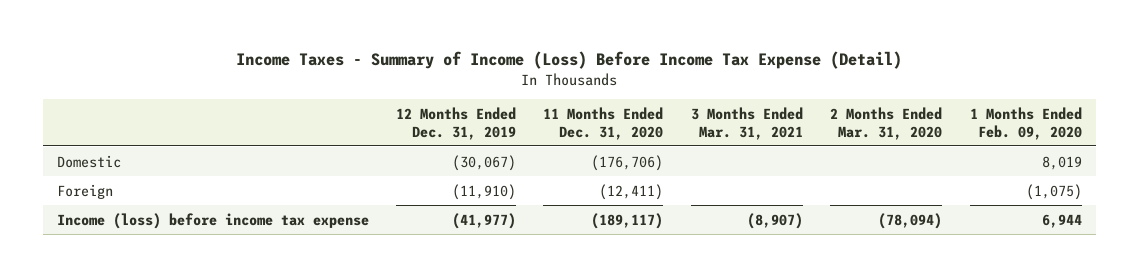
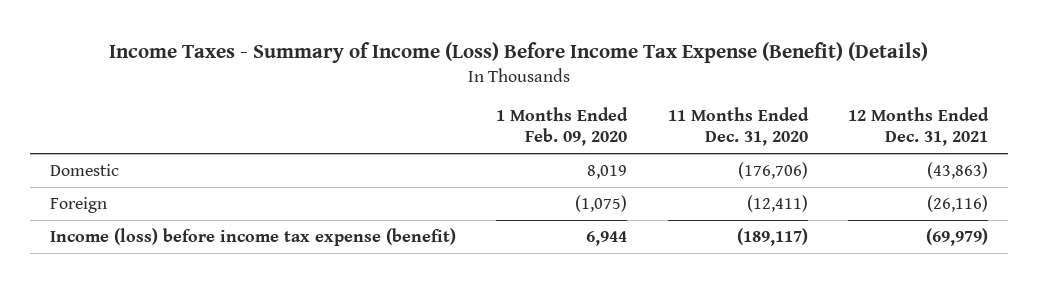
[236,51,903,70] Income Taxes - Summary of Income (Loss) Before Income Tax Expense (Detail) -> [109,41,929,63] Income Taxes - Summary of Income (Loss) Before Income Tax Expense (Benefit) (Details)
[396,106,517,140] 12 Months Ended Dec. 31, 2019 -> none
[690,106,803,140] 3 Months Ended Mar. 31, 2021 -> none
[830,106,943,140] 2 Months Ended Mar. 31, 2020 -> none
none -> [847,107,989,146] 12 Months Ended Dec. 31, 2021
[56,212,369,229] Income (loss) before income tax expense -> [50,228,457,247] Income (loss) before income tax expense (benefit)

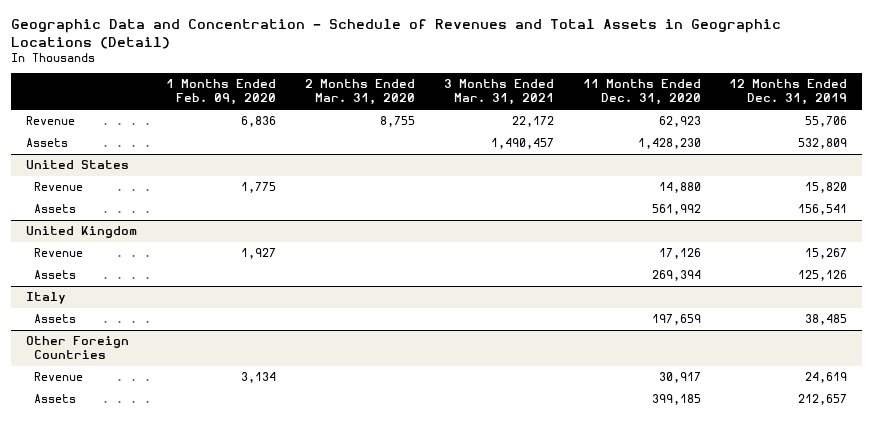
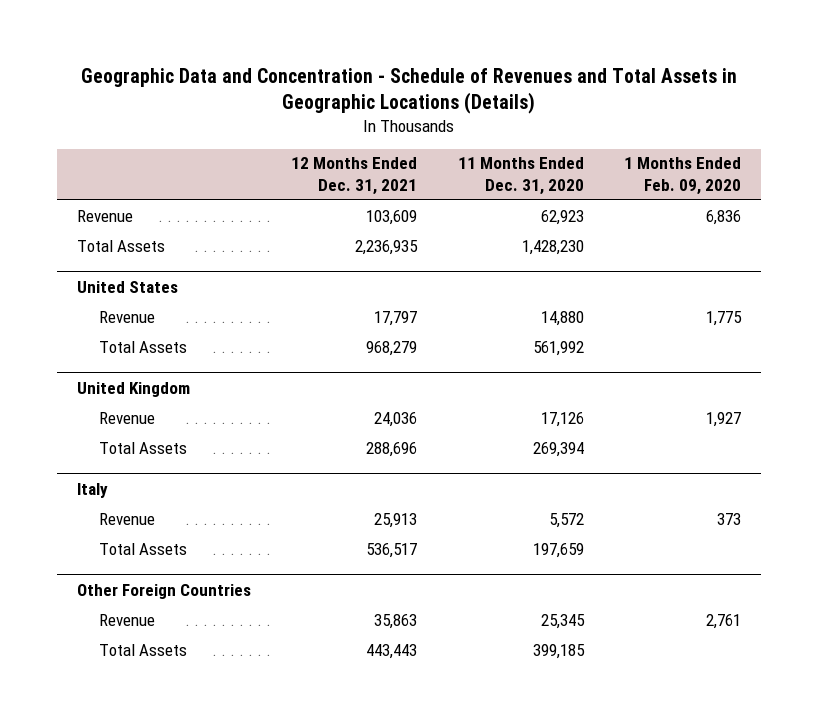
[11,18,782,49] Geographic Data and Concentration - Schedule of Revenues and Total Assets in Geographic Locations (Detail) -> [81,68,738,115] Geographic Data and Concentration - Schedule of Revenues and Total Assets in Geographic Locations (Details)
[304,79,415,106] 2 Months Ended Mar. 31, 2020 -> none
[443,79,554,106] 3 Months Ended Mar. 31, 2021 -> none
[729,79,848,106] 12 Months Ended Dec. 31, 2019 -> none
none -> [291,157,418,195] 12 Months Ended Dec. 31, 2021
[25,138,68,148] Assets -> [77,239,166,252] Total Assets
[33,204,76,214] Assets -> [98,340,187,353] Total Assets
[33,270,76,280] Assets -> [98,441,187,454] Total Assets
none -> [98,512,155,525] Revenue
[33,314,76,324] Assets -> [98,542,187,555] Total Assets
[240,372,276,384] 3,134 -> [705,613,741,629] 2,761
[658,372,701,384] 30,917 -> [540,613,585,629] 25,345
[33,394,76,404] Assets -> [98,643,187,656] Total Assets

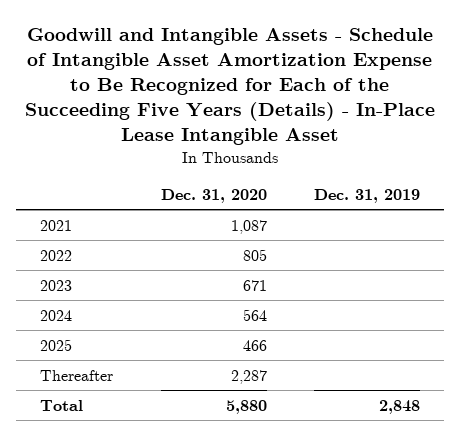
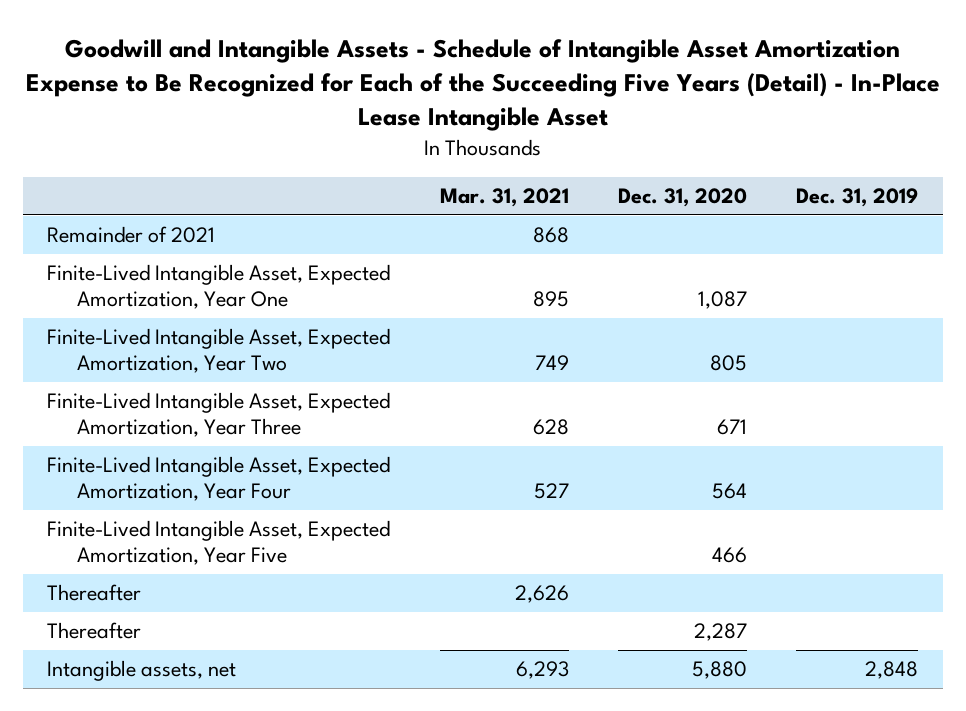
[25,28,436,146] Goodwill and Intangible Assets - Schedule of Intangible Asset Amortization Expense to Be Recognized for Each of the Succeeding Five Years (Details) - In-Place Lease Intangible Asset -> [25,38,940,132] Goodwill and Intangible Assets - Schedule of Intangible Asset Amortization Expense to Be Recognized for Each of the Succeeding Five Years (Detail) - In-Place Lease Intangible Asset
none -> [439,188,569,208] Mar. 31, 2021
none -> [47,226,216,244] Remainder of 2021
[39,219,72,231] 2021 -> [47,264,391,309] Finite-Lived Intangible Asset, Expected Amortization, Year One
[39,249,72,261] 2022 -> [47,328,391,373] Finite-Lived Intangible Asset, Expected Amortization, Year Two
[39,279,72,291] 2023 -> [47,392,391,437] Finite-Lived Intangible Asset, Expected Amortization, Year Three
[39,309,72,321] 2024 -> [47,456,391,501] Finite-Lived Intangible Asset, Expected Amortization, Year Four
[39,338,72,351] 2025 -> [47,520,391,565] Finite-Lived Intangible Asset, Expected Amortization, Year Five
none -> [47,584,142,602] Thereafter
[39,399,83,411] Total -> [47,660,237,682] Intangible assets, net

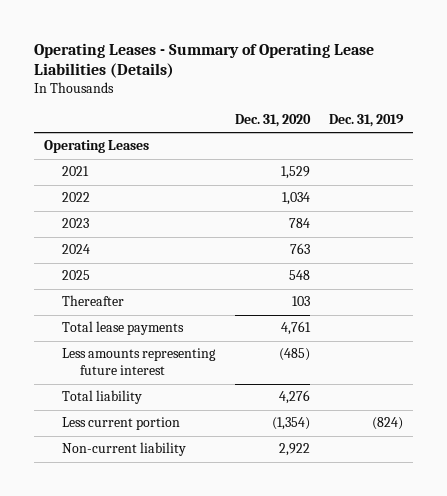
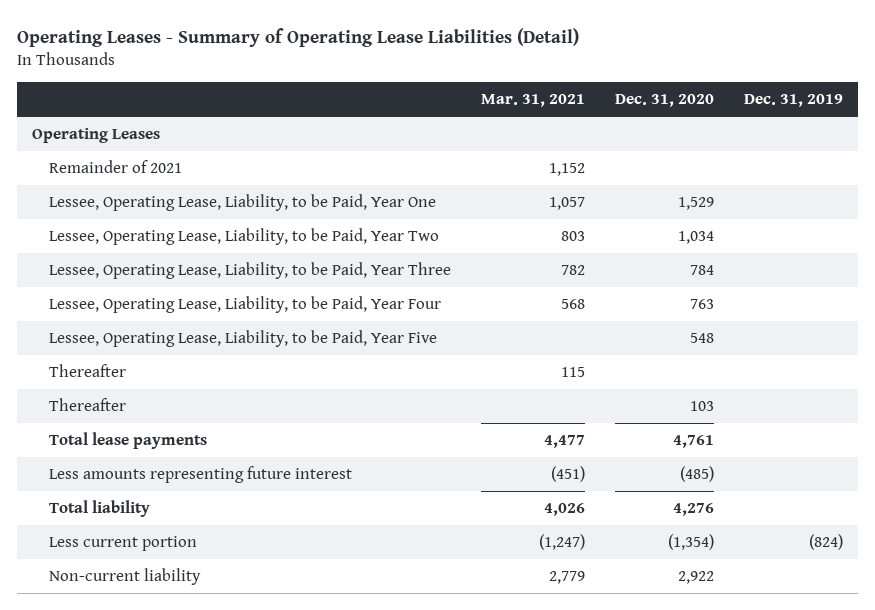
[34,42,375,79] Operating Leases - Summary of Operating Lease Liabilities (Details) -> [16,27,579,47] Operating Leases - Summary of Operating Lease Liabilities (Detail)
none -> [481,94,586,108] Mar. 31, 2021
none -> [49,160,183,174] Remainder of 2021
[62,166,90,177] 2021 -> [49,194,437,212] Lessee, Operating Lease, Liability, to be Paid, Year One
[62,192,91,203] 2022 -> [49,228,440,246] Lessee, Operating Lease, Liability, to be Paid, Year Two
[62,218,90,229] 2023 -> [49,262,452,280] Lessee, Operating Lease, Liability, to be Paid, Year Three
[62,244,91,255] 2024 -> [49,296,442,314] Lessee, Operating Lease, Liability, to be Paid, Year Four
[62,270,91,281] 2025 -> [49,330,438,348] Lessee, Operating Lease, Liability, to be Paid, Year Five
none -> [49,364,127,378] Thereafter

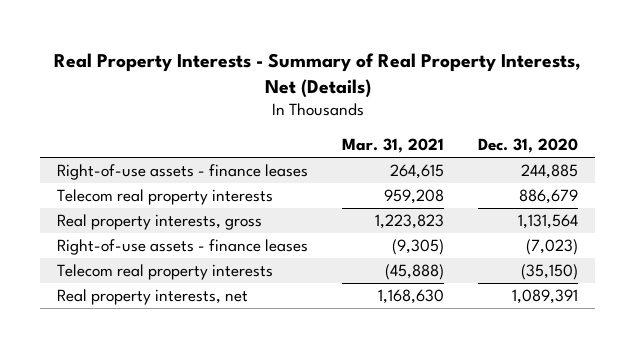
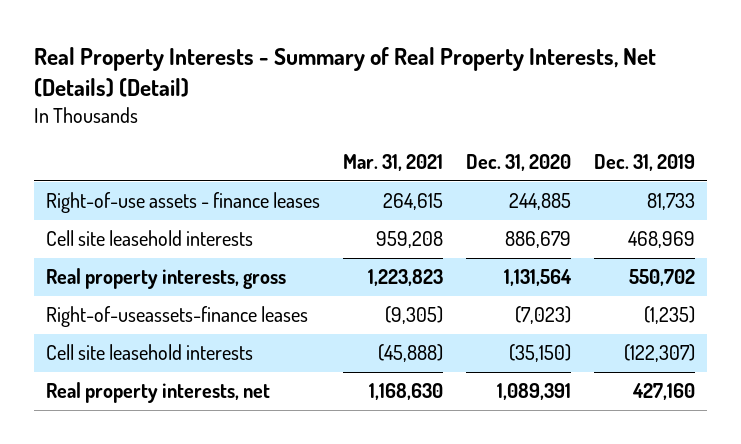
[53,52,581,98] Real Property Interests - Summary of Real Property Interests, Net (Details) -> [34,47,657,98] Real Property Interests - Summary of Real Property Interests, Net (Details) (Detail)
none -> [594,153,696,171] Dec. 31, 2019
[57,188,274,205] Telecom real property interests -> [45,230,253,247] Cell site leasehold interests
[57,238,309,255] Right-of-use assets - finance leases -> [45,306,308,328] Right-of-useassets-finance leases
[57,263,274,280] Telecom real property interests -> [45,344,253,361] Cell site leasehold interests

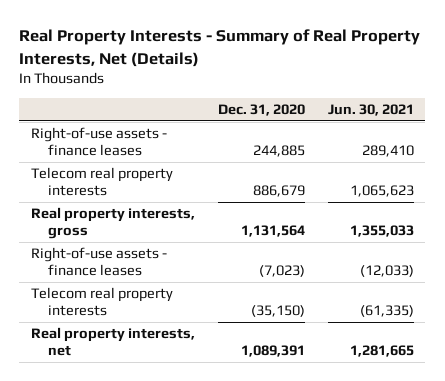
[34,47,657,98] Real Property Interests - Summary of Real Property Interests, Net (Details) (Detail) -> [19,29,421,67] Real Property Interests - Summary of Real Property Interests, Net (Details)
[343,153,444,171] Mar. 31, 2021 -> none
[594,153,696,171] Dec. 31, 2019 -> none
none -> [327,103,414,116] Jun. 30, 2021
[45,230,253,247] Cell site leasehold interests -> [30,167,173,197] Telecom real property interests
[45,306,308,328] Right-of-useassets-finance leases -> [30,247,167,277] Right-of-use assets - finance leases
[45,344,253,361] Cell site leasehold interests -> [30,287,173,317] Telecom real property interests

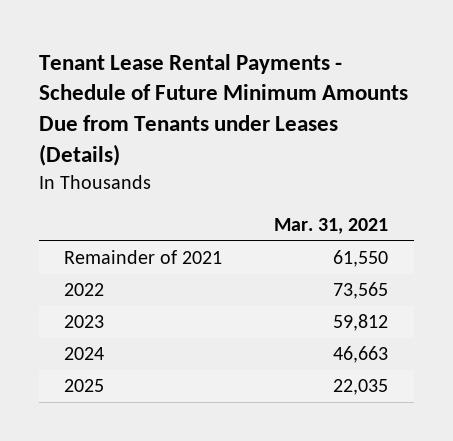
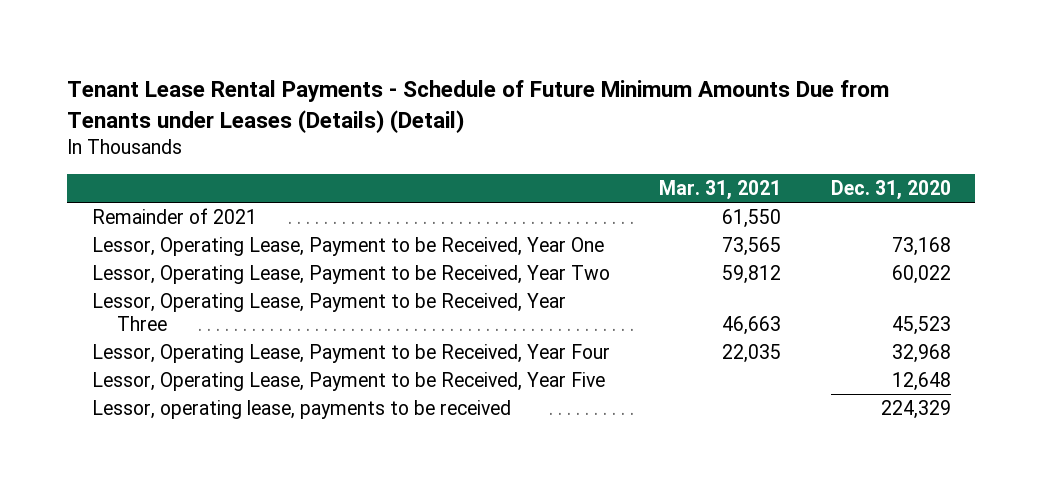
[38,53,408,167] Tenant Lease Rental Payments - Schedule of Future Minimum Amounts Due from Tenants under Leases (Details) -> [66,80,889,133] Tenant Lease Rental Payments - Schedule of Future Minimum Amounts Due from Tenants under Leases (Details) (Detail)
none -> [830,180,951,201] Dec. 31, 2020
[64,283,105,297] 2022 -> [91,237,604,257] Lessor, Operating Lease, Payment to be Received, Year One
[64,315,105,329] 2023 -> [91,265,610,285] Lessor, Operating Lease, Payment to be Received, Year Two
[64,347,105,361] 2024 -> [91,293,566,331] Lessor, Operating Lease, Payment to be Received, Year Three
[64,379,105,393] 2025 -> [91,344,610,364] Lessor, Operating Lease, Payment to be Received, Year Four
none -> [91,372,605,392] Lessor, Operating Lease, Payment to be Received, Year Five
none -> [91,400,511,420] Lessor, operating lease, payments to be received

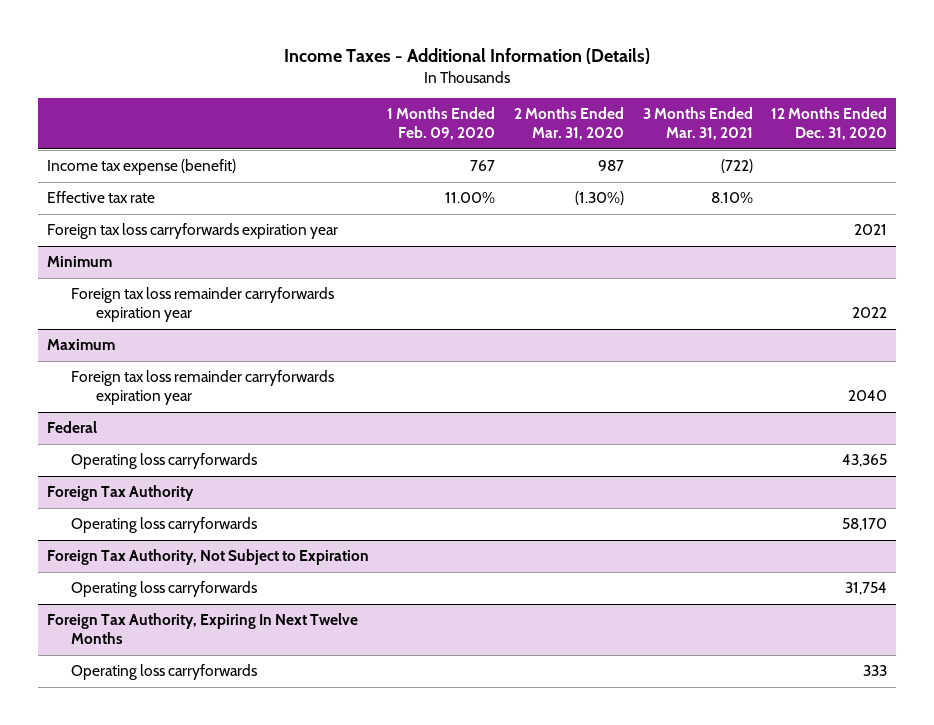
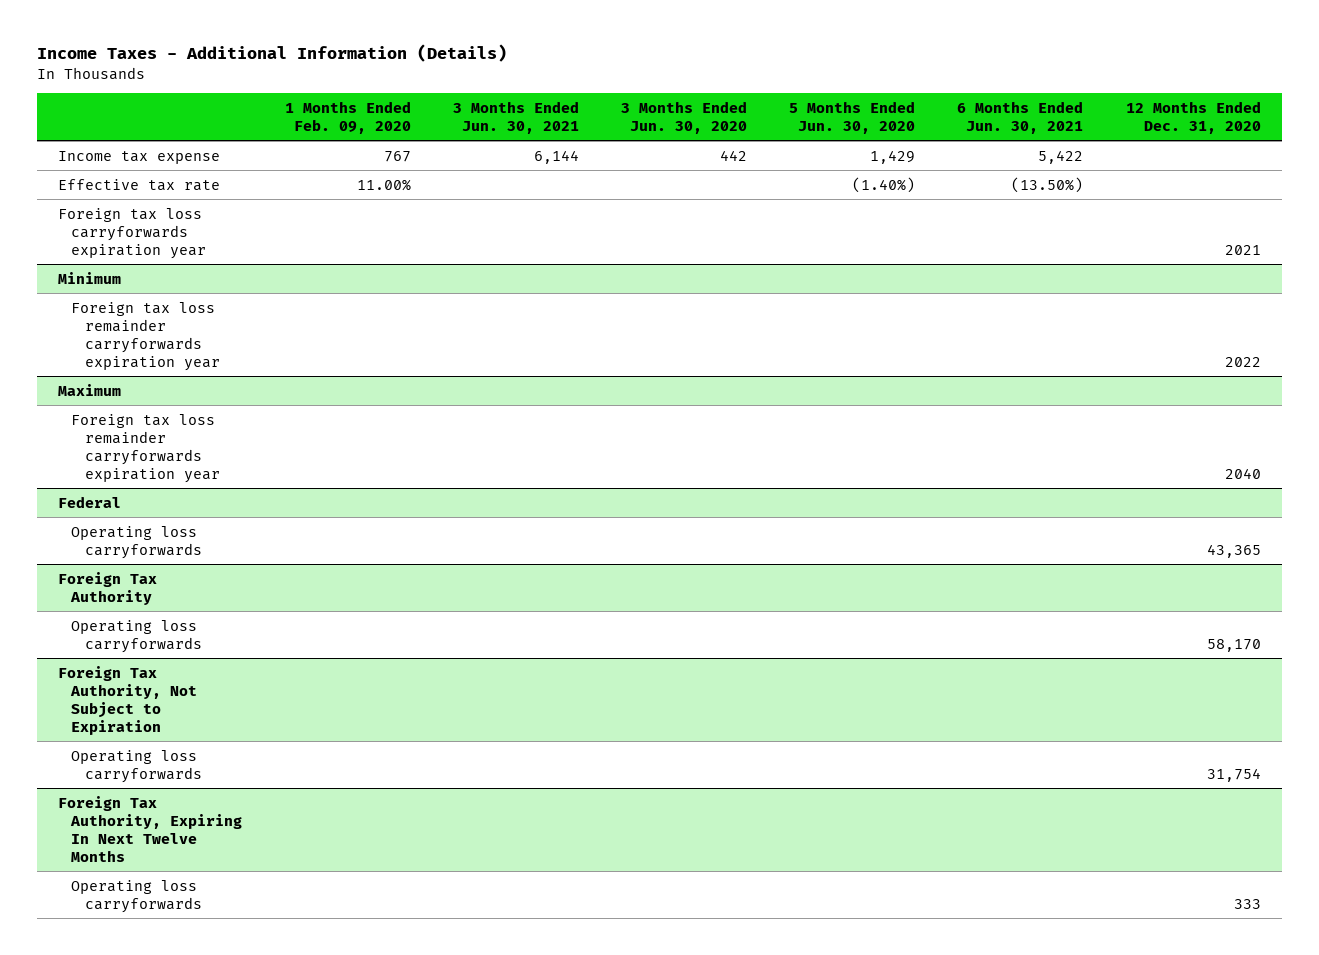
[513,107,624,141] 2 Months Ended Mar. 31, 2020 -> none
[642,107,753,141] 3 Months Ended Mar. 31, 2021 -> none
none -> [452,100,579,134] 3 Months Ended Jun. 30, 2021
none -> [620,100,747,134] 3 Months Ended Jun. 30, 2020
none -> [789,100,916,134] 5 Months Ended Jun. 30, 2020
none -> [957,100,1084,134] 6 Months Ended Jun. 30, 2021
[46,159,236,176] Income tax expense (benefit) -> [58,150,221,164] Income tax expense

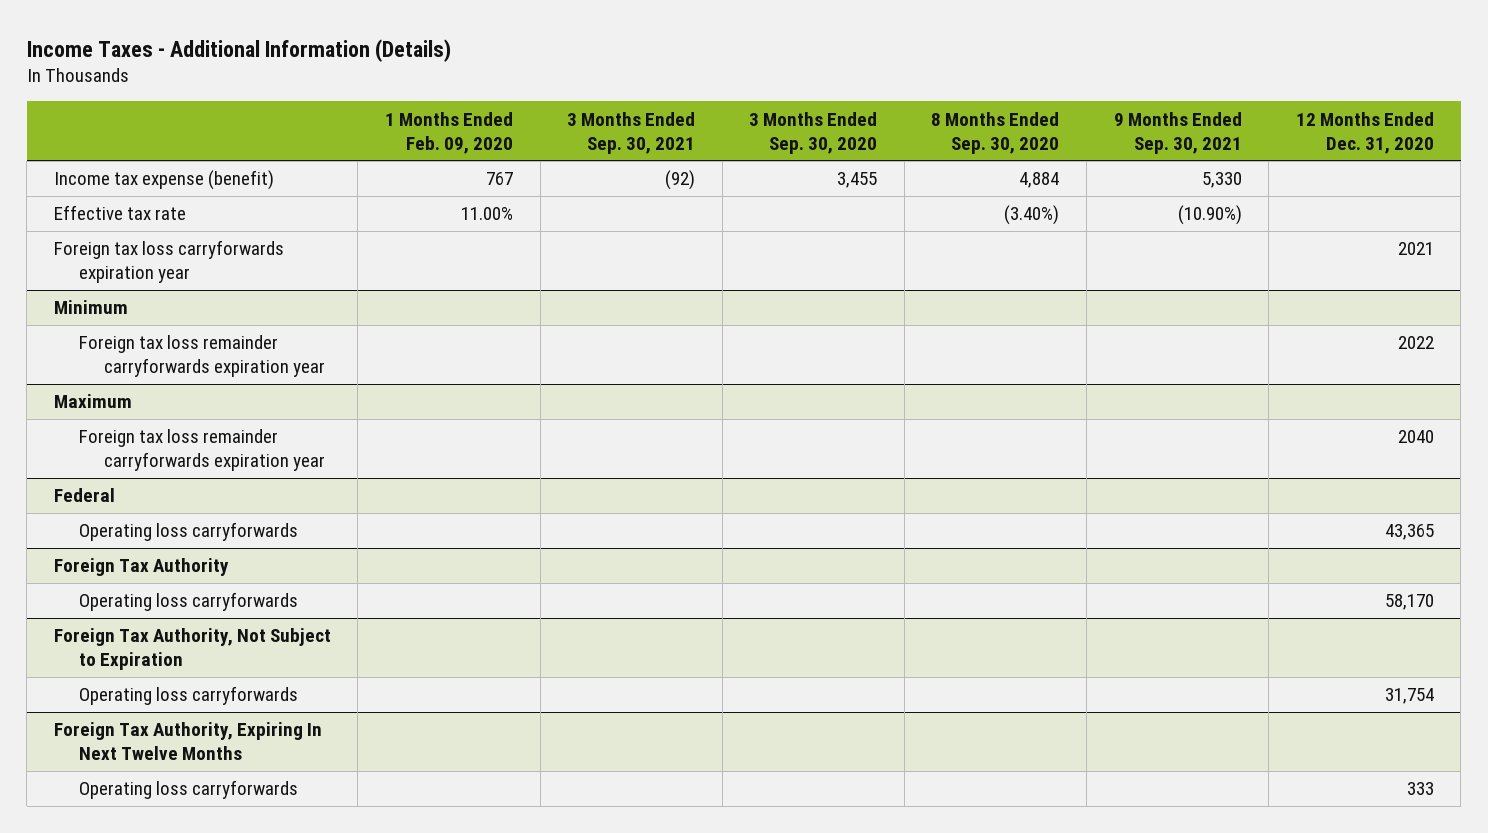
[452,100,579,134] 3 Months Ended Jun. 30, 2021 -> none
[620,100,747,134] 3 Months Ended Jun. 30, 2020 -> none
[789,100,916,134] 5 Months Ended Jun. 30, 2020 -> none
[957,100,1084,134] 6 Months Ended Jun. 30, 2021 -> none
none -> [567,111,696,154] 3 Months Ended Sep. 30, 2021
none -> [749,111,878,154] 3 Months Ended Sep. 30, 2020
none -> [931,111,1060,154] 8 Months Ended Sep. 30, 2020
none -> [1113,111,1242,154] 9 Months Ended Sep. 30, 2021
[58,150,221,164] Income tax expense -> [53,170,274,191] Income tax expense (benefit)

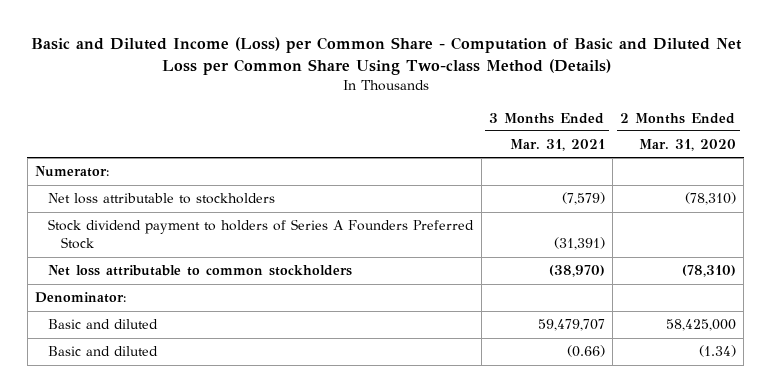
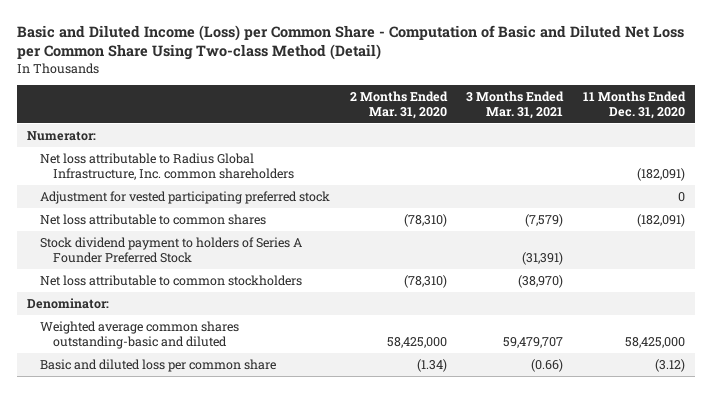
[30,37,742,76] Basic and Diluted Income (Loss) per Common Share - Computation of Basic and Diluted Net Loss per Common Share Using Two-class Method (Details) -> [17,24,685,60] Basic and Diluted Income (Loss) per Common Share - Computation of Basic and Diluted Net Loss per Common Share Using Two-class Method (Detail)
none -> [582,91,686,119] 11 Months Ended Dec. 31, 2020
none -> [40,153,295,180] Net loss attributable to Radius Global Infrastructure, Inc. common shareholders
none -> [40,191,331,205] Adjustment for vested participating preferred stock
[48,193,276,205] Net loss attributable to stockholders -> [40,214,267,226] Net loss attributable to common shares
[48,219,475,250] Stock dividend payment to holders of Series A Founders Preferred Stock -> [40,237,303,263] Stock dividend payment to holders of Series A Founder Preferred Stock
[48,319,159,330] Basic and diluted -> [40,321,240,349] Weighted average common shares outstanding-basic and diluted
[48,346,159,357] Basic and diluted -> [40,359,277,373] Basic and diluted loss per common share

